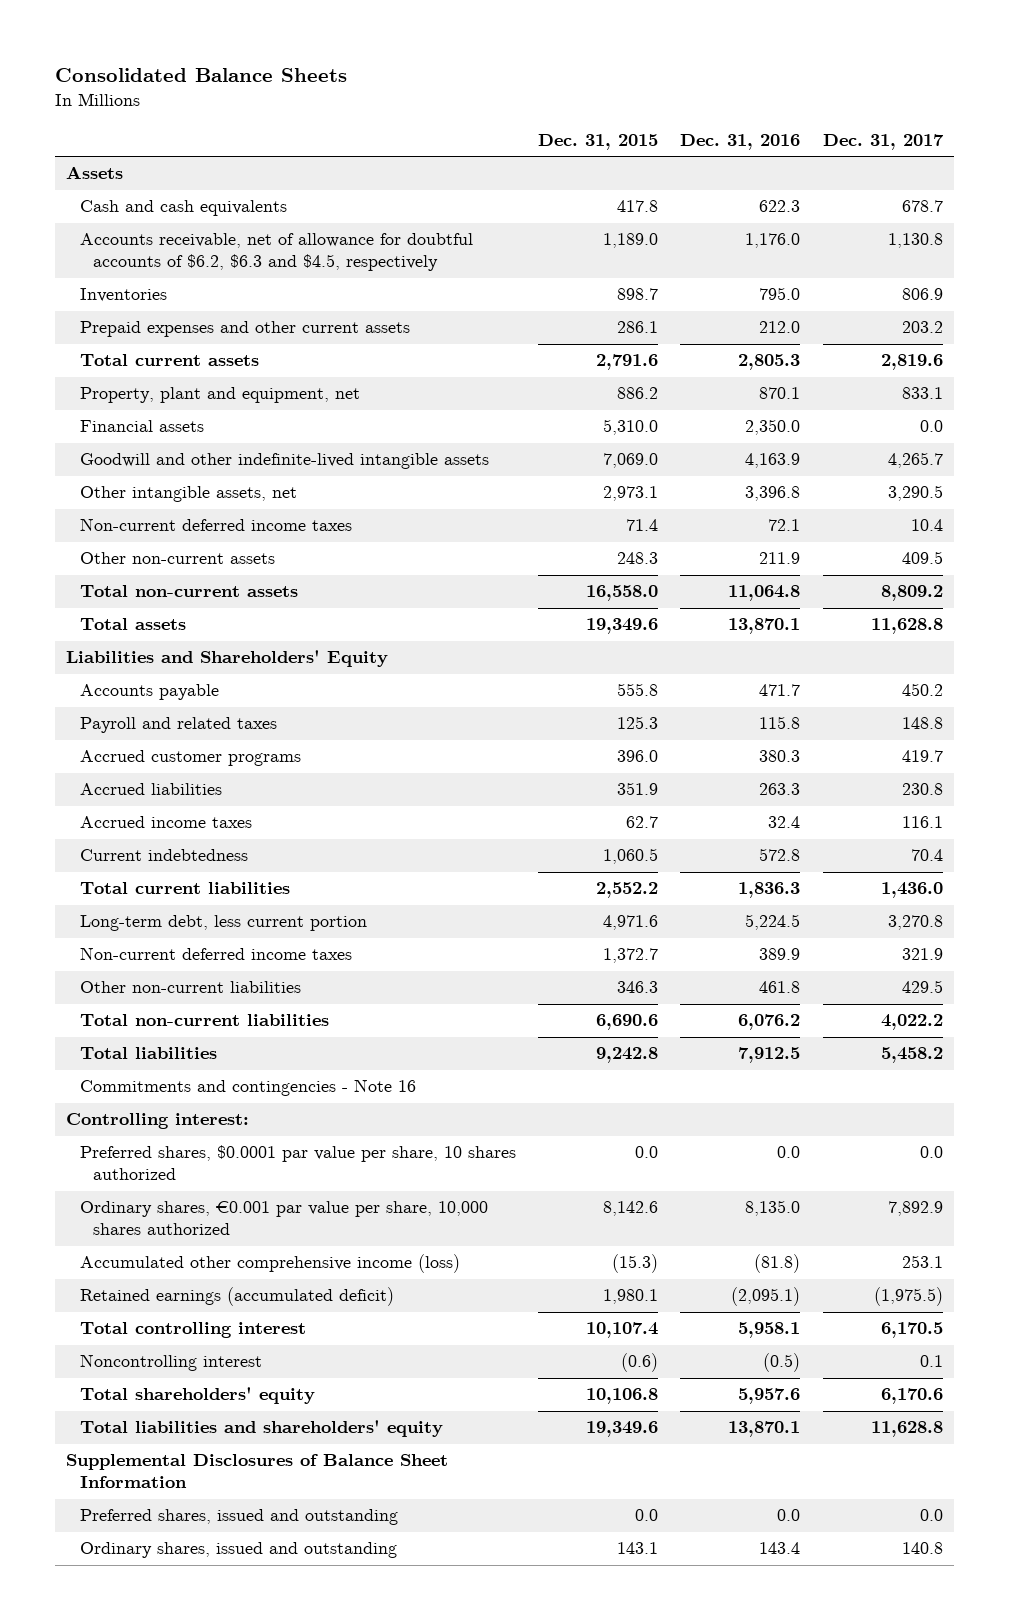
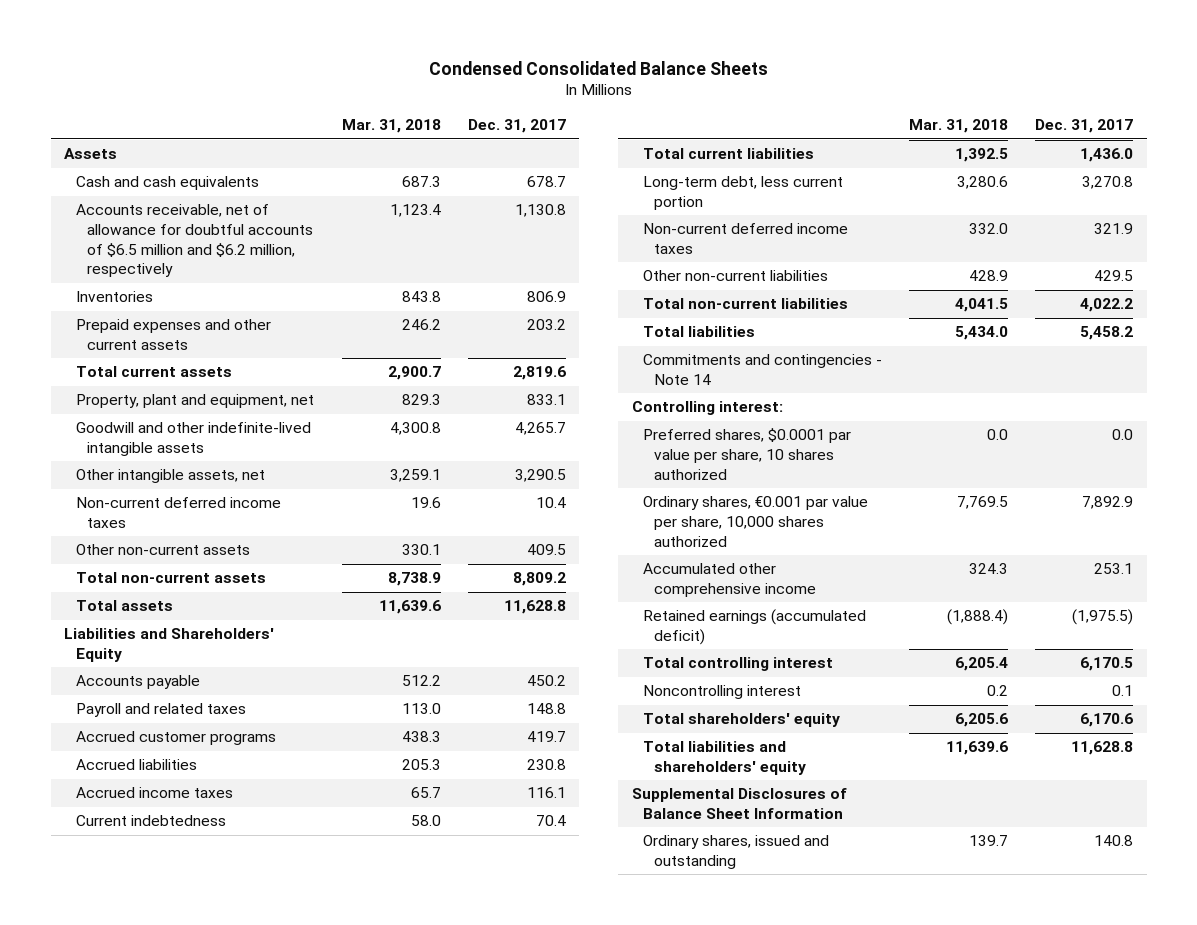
[54,68,347,83] Consolidated Balance Sheets -> [428,60,768,75] Condensed Consolidated Balance Sheets
[537,133,658,150] Dec. 31, 2015 -> none
[680,133,801,150] Dec. 31, 2016 -> none
none -> [341,119,441,134] Mar. 31, 2018
[79,233,473,272] Accounts receivable, net of allowance for doubtful accounts of $6.2, $6.3 and $4.5, respectively -> [75,204,314,278] Accounts receivable, net of allowance for doubtful accounts of $6.5 million and $6.2 million, respectively
[79,420,204,433] Financial assets -> none
[79,1079,416,1097] Commitments and contingencies - Note 16 -> [643,354,883,386] Commitments and contingencies - Note 14
[79,1254,460,1274] Accumulated other comprehensive income (loss) -> [643,563,817,598] Accumulated other comprehensive income
[79,1509,398,1526] Preferred shares, issued and outstanding -> none

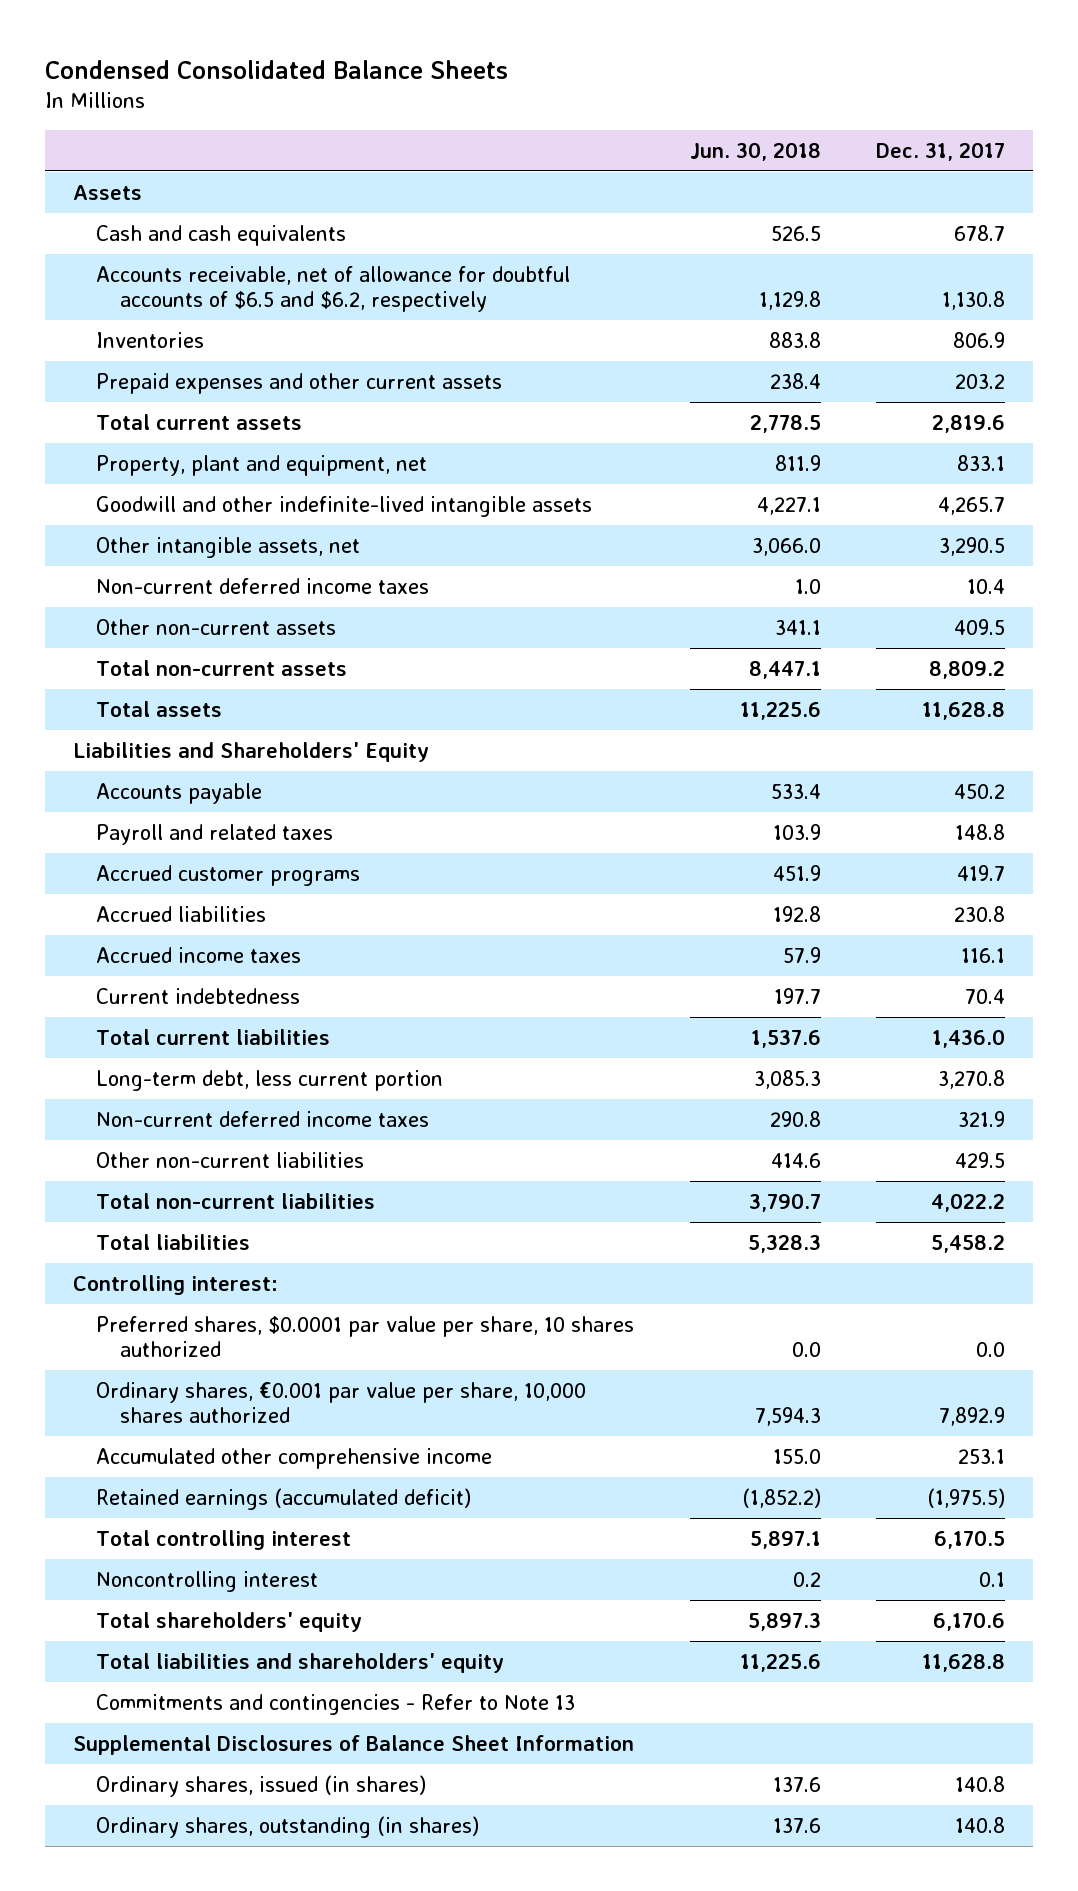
[341,119,441,134] Mar. 31, 2018 -> none
none -> [689,141,821,161] Jun. 30, 2018
[75,204,314,278] Accounts receivable, net of allowance for doubtful accounts of $6.5 million and $6.2 million, respectively -> [96,265,571,313] Accounts receivable, net of allowance for doubtful accounts of $6.5 and $6.2, respectively
[643,354,883,386] Commitments and contingencies - Note 14 -> none
none -> [96,1693,576,1715] Commitments and contingencies - Refer to Note 13
[643,835,830,870] Ordinary shares, issued and outstanding -> [96,1774,427,1797] Ordinary shares, issued (in shares)
none -> [96,1815,480,1838] Ordinary shares, outstanding (in shares)

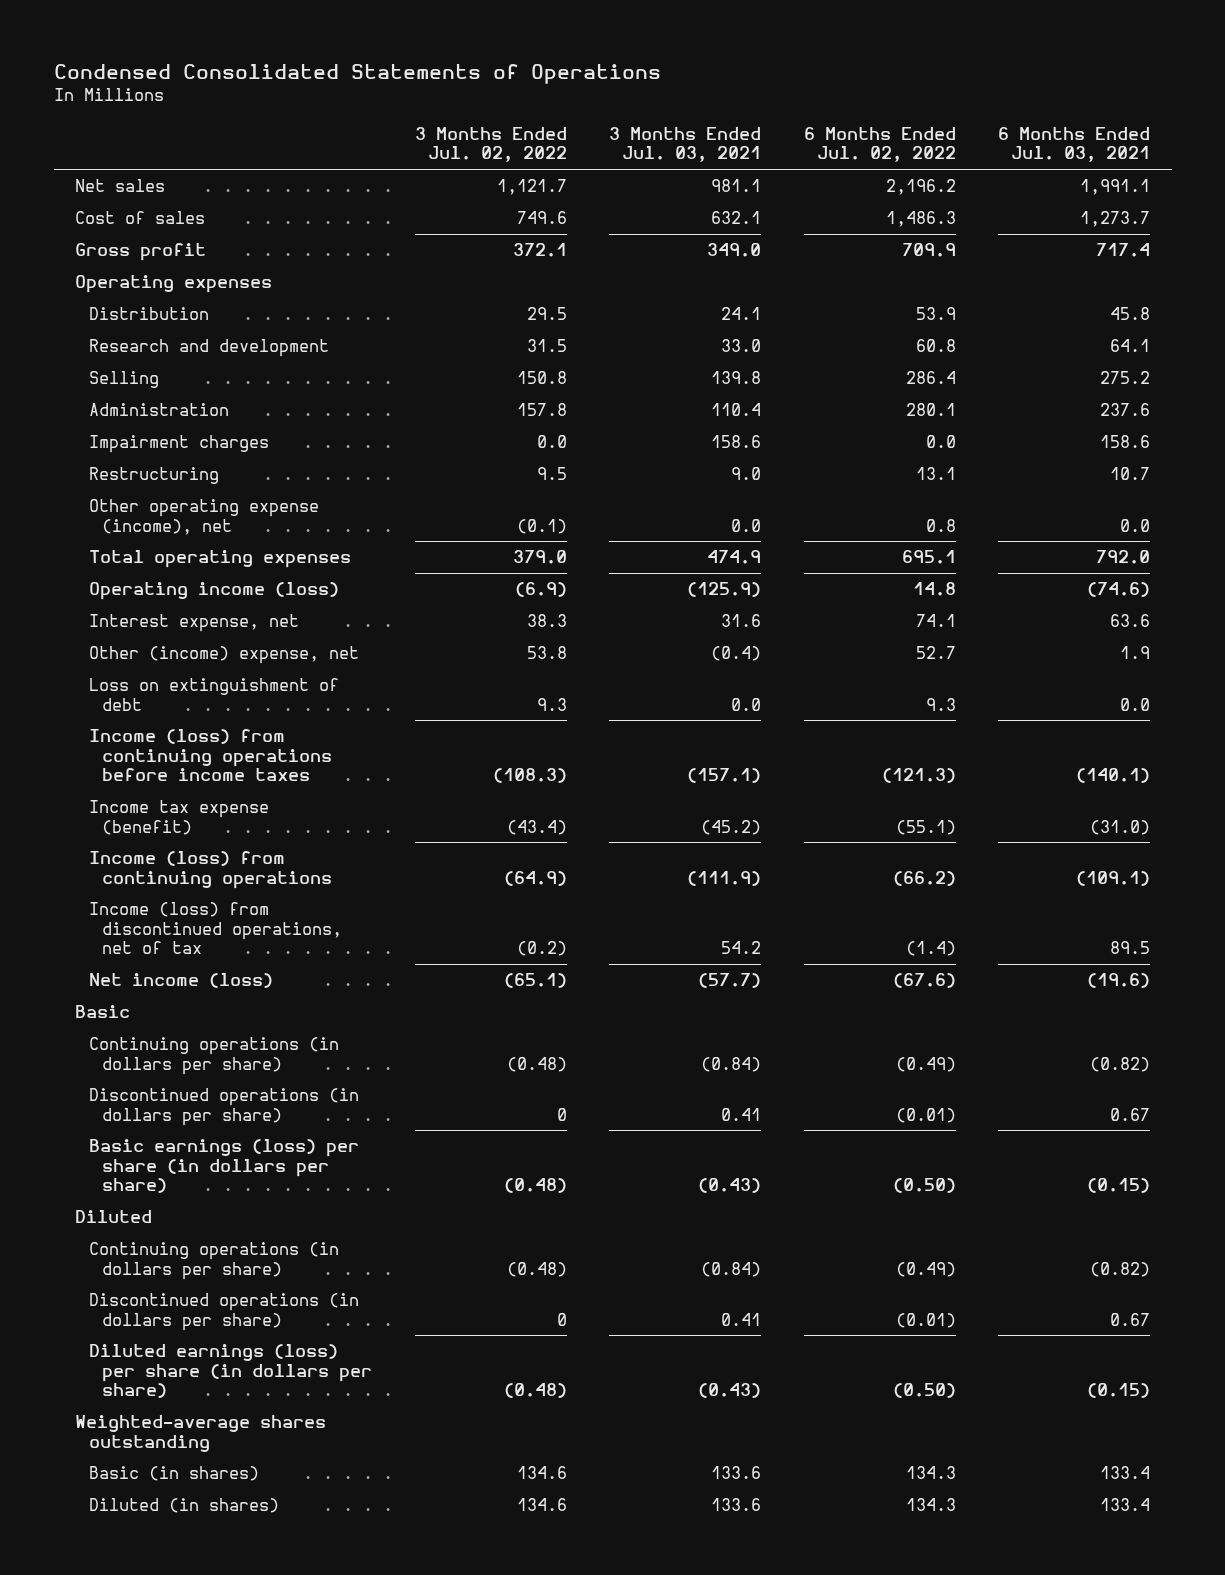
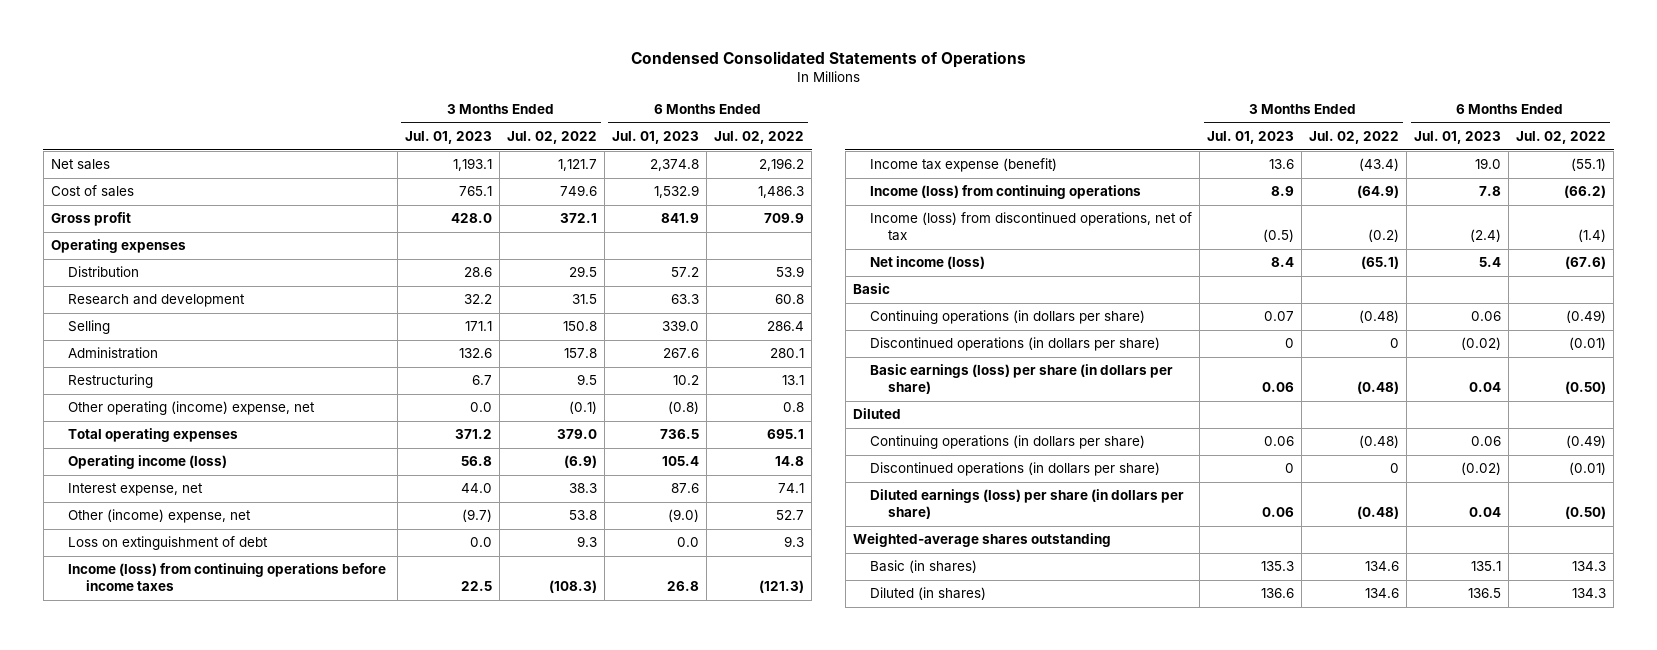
[609,126,762,163] 3 Months Ended Jul. 03, 2021 -> none
[998,126,1151,163] 6 Months Ended Jul. 03, 2021 -> none
none -> [405,131,493,145] Jul. 01, 2023
none -> [612,131,700,145] Jul. 01, 2023
[88,435,269,454] Impairment charges -> none
[88,499,319,535] Other operating expense (income), net -> [68,401,316,416] Other operating (income) expense, net

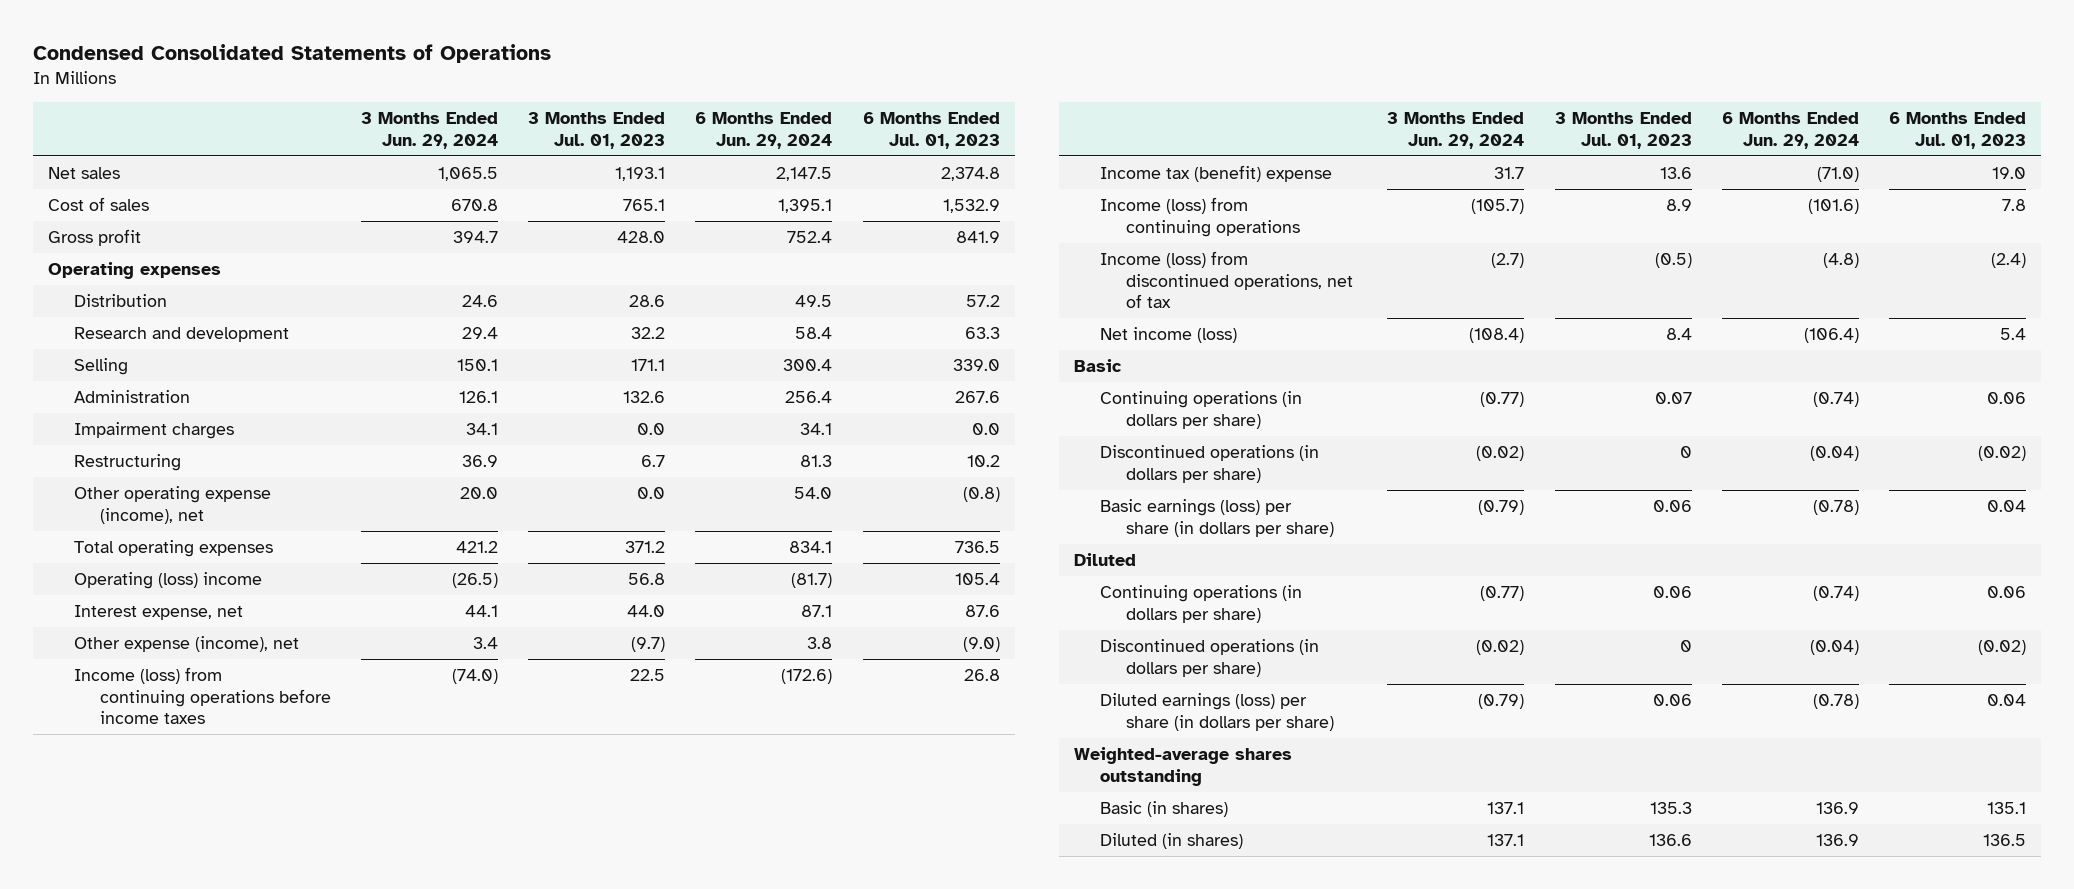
[507,131,598,145] Jul. 02, 2022 -> none
[714,131,805,145] Jul. 02, 2022 -> none
none -> [360,111,498,149] 3 Months Ended Jun. 29, 2024
none -> [695,111,833,149] 6 Months Ended Jun. 29, 2024
none -> [73,422,234,440] Impairment charges
[68,401,316,416] Other operating (income) expense, net -> [73,486,271,524] Other operating expense (income), net
[68,455,228,470] Operating income (loss) -> [73,572,262,590] Operating (loss) income
[68,536,269,551] Loss on extinguishment of debt -> none
[68,509,252,524] Other (income) expense, net -> [73,636,299,653] Other expense (income), net
[870,158,1058,173] Income tax expense (benefit) -> [1100,165,1333,183] Income tax (benefit) expense

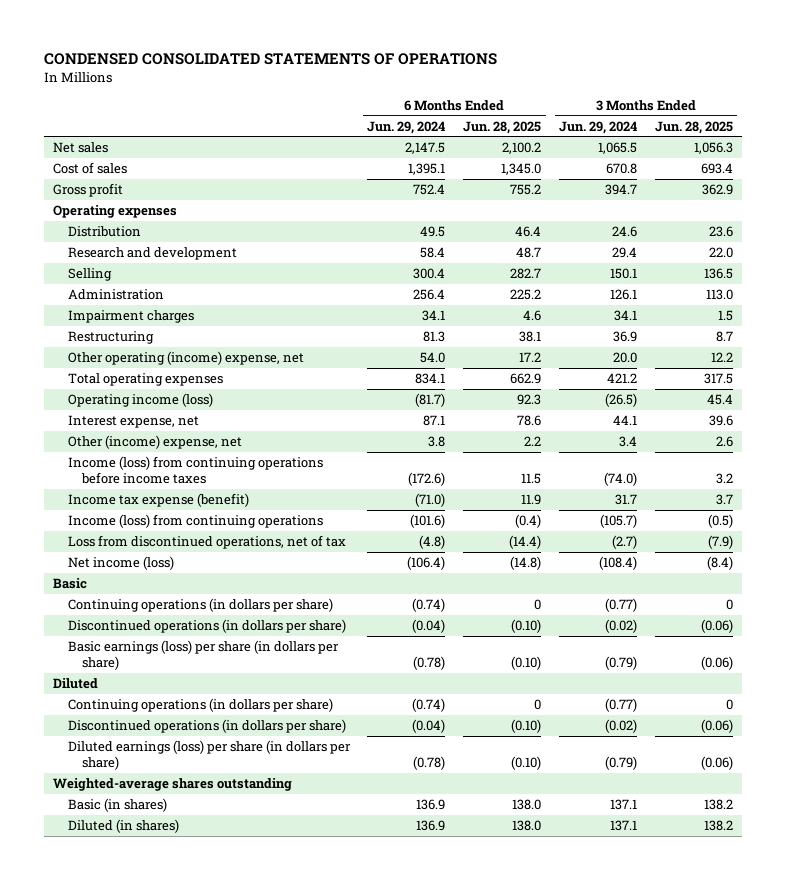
[32,44,551,64] Condensed Consolidated Statements of Operations -> [43,53,497,66] CONDENSED CONSOLIDATED STATEMENTS OF OPERATIONS
[528,111,666,149] 3 Months Ended Jul. 01, 2023 -> none
[862,111,1000,149] 6 Months Ended Jul. 01, 2023 -> none
none -> [463,120,542,134] Jun. 28, 2025
none -> [654,120,733,134] Jun. 28, 2025
[73,486,271,524] Other operating expense (income), net -> [67,351,304,366] Other operating (income) expense, net
[73,572,262,590] Operating (loss) income -> [67,393,213,408] Operating income (loss)
[73,636,299,653] Other expense (income), net -> [67,435,242,450] Other (income) expense, net
[1100,165,1333,183] Income tax (benefit) expense -> [67,493,249,508] Income tax expense (benefit)
[1100,251,1354,309] Income (loss) from discontinued operations, net of tax -> [67,535,346,550] Loss from discontinued operations, net of tax

